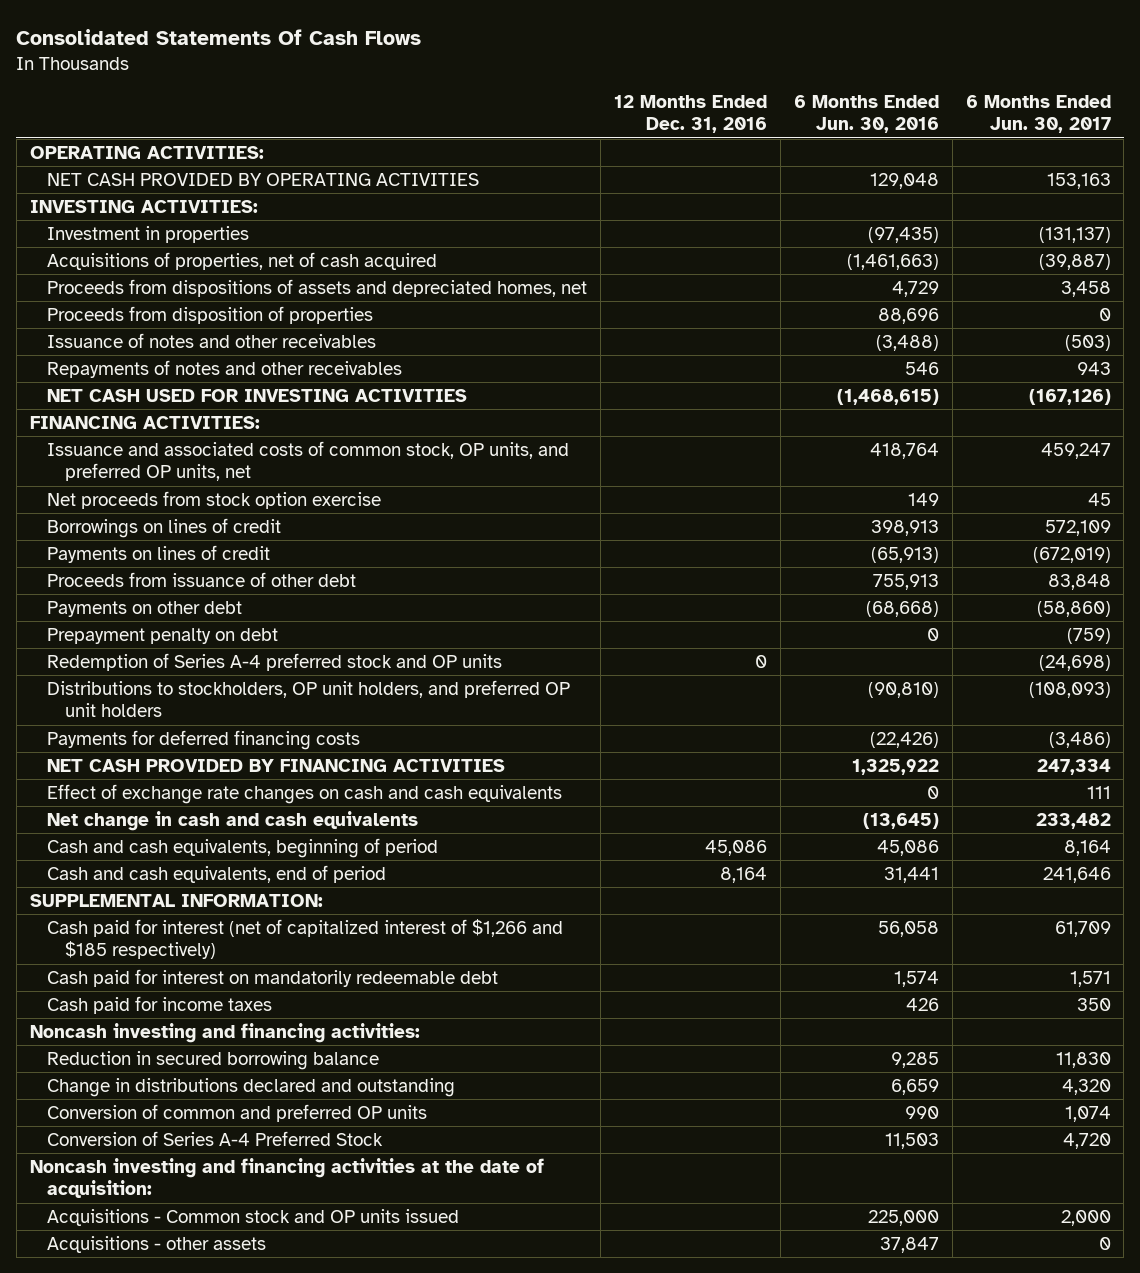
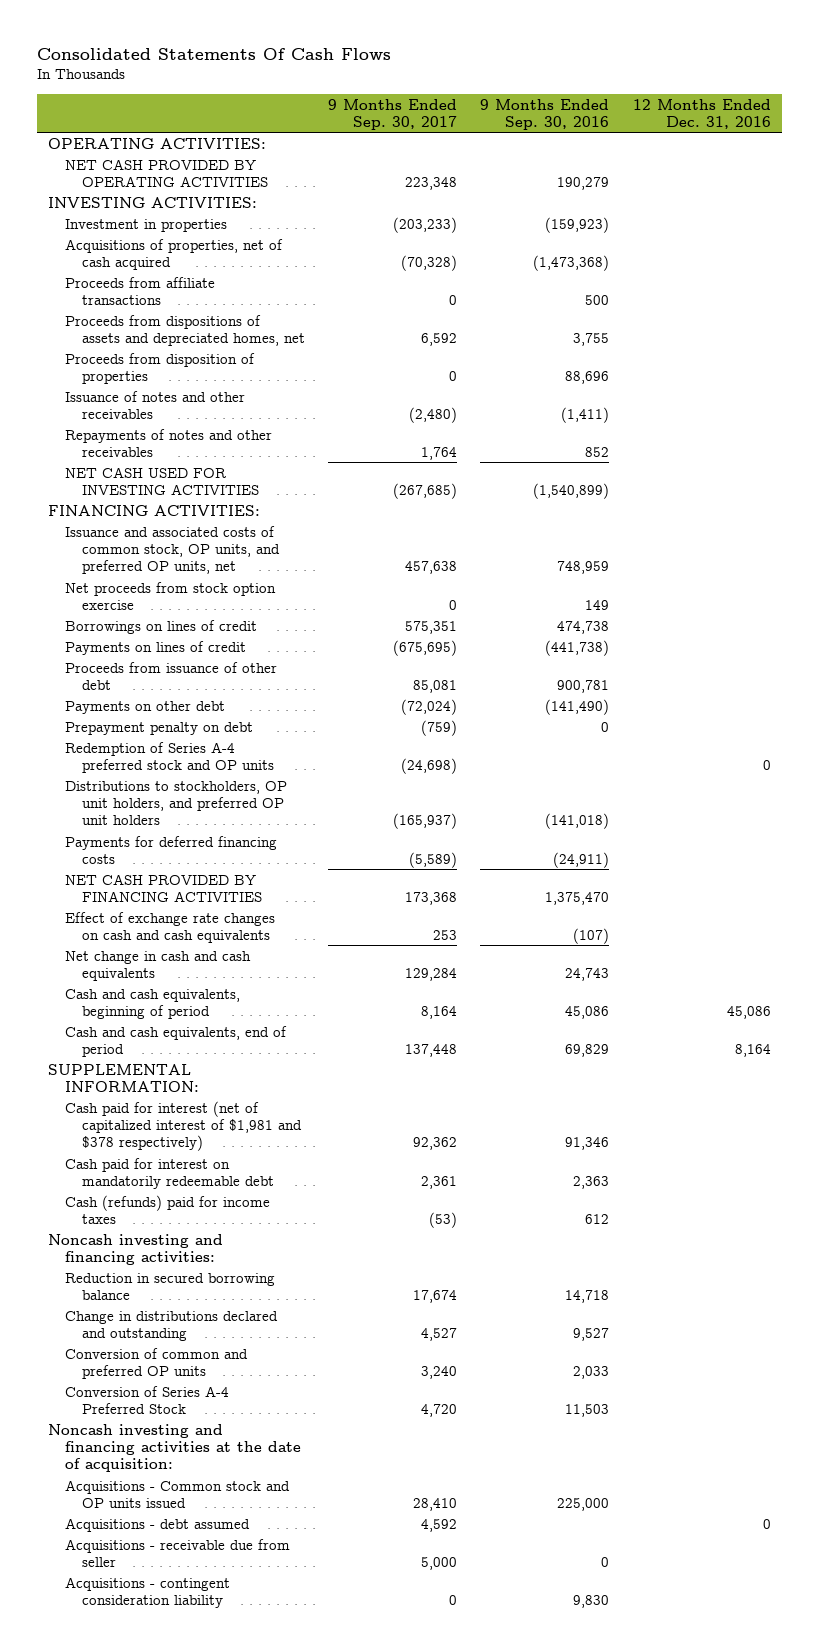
[793,94,939,134] 6 Months Ended Jun. 30, 2016 -> none
[965,94,1111,134] 6 Months Ended Jun. 30, 2017 -> none
none -> [327,98,457,130] 9 Months Ended Sep. 30, 2017
none -> [480,98,610,130] 9 Months Ended Sep. 30, 2016
none -> [65,276,216,305] Proceeds from affiliate transactions
[47,918,564,960] Cash paid for interest (net of capitalized interest of $1,266 and $185 respectively) -> [65,1100,302,1152] Cash paid for interest (net of capitalized interest of $1,981 and $378 respectively)
[47,995,273,1014] Cash paid for income taxes -> [65,1194,271,1224] Cash (refunds) paid for income taxes
[47,1235,267,1253] Acquisitions - other assets -> none
none -> [65,1517,251,1532] Acquisitions - debt assumed
none -> [65,1538,291,1567] Acquisitions - receivable due from seller
none -> [65,1576,231,1608] Acquisitions - contingent consideration liability

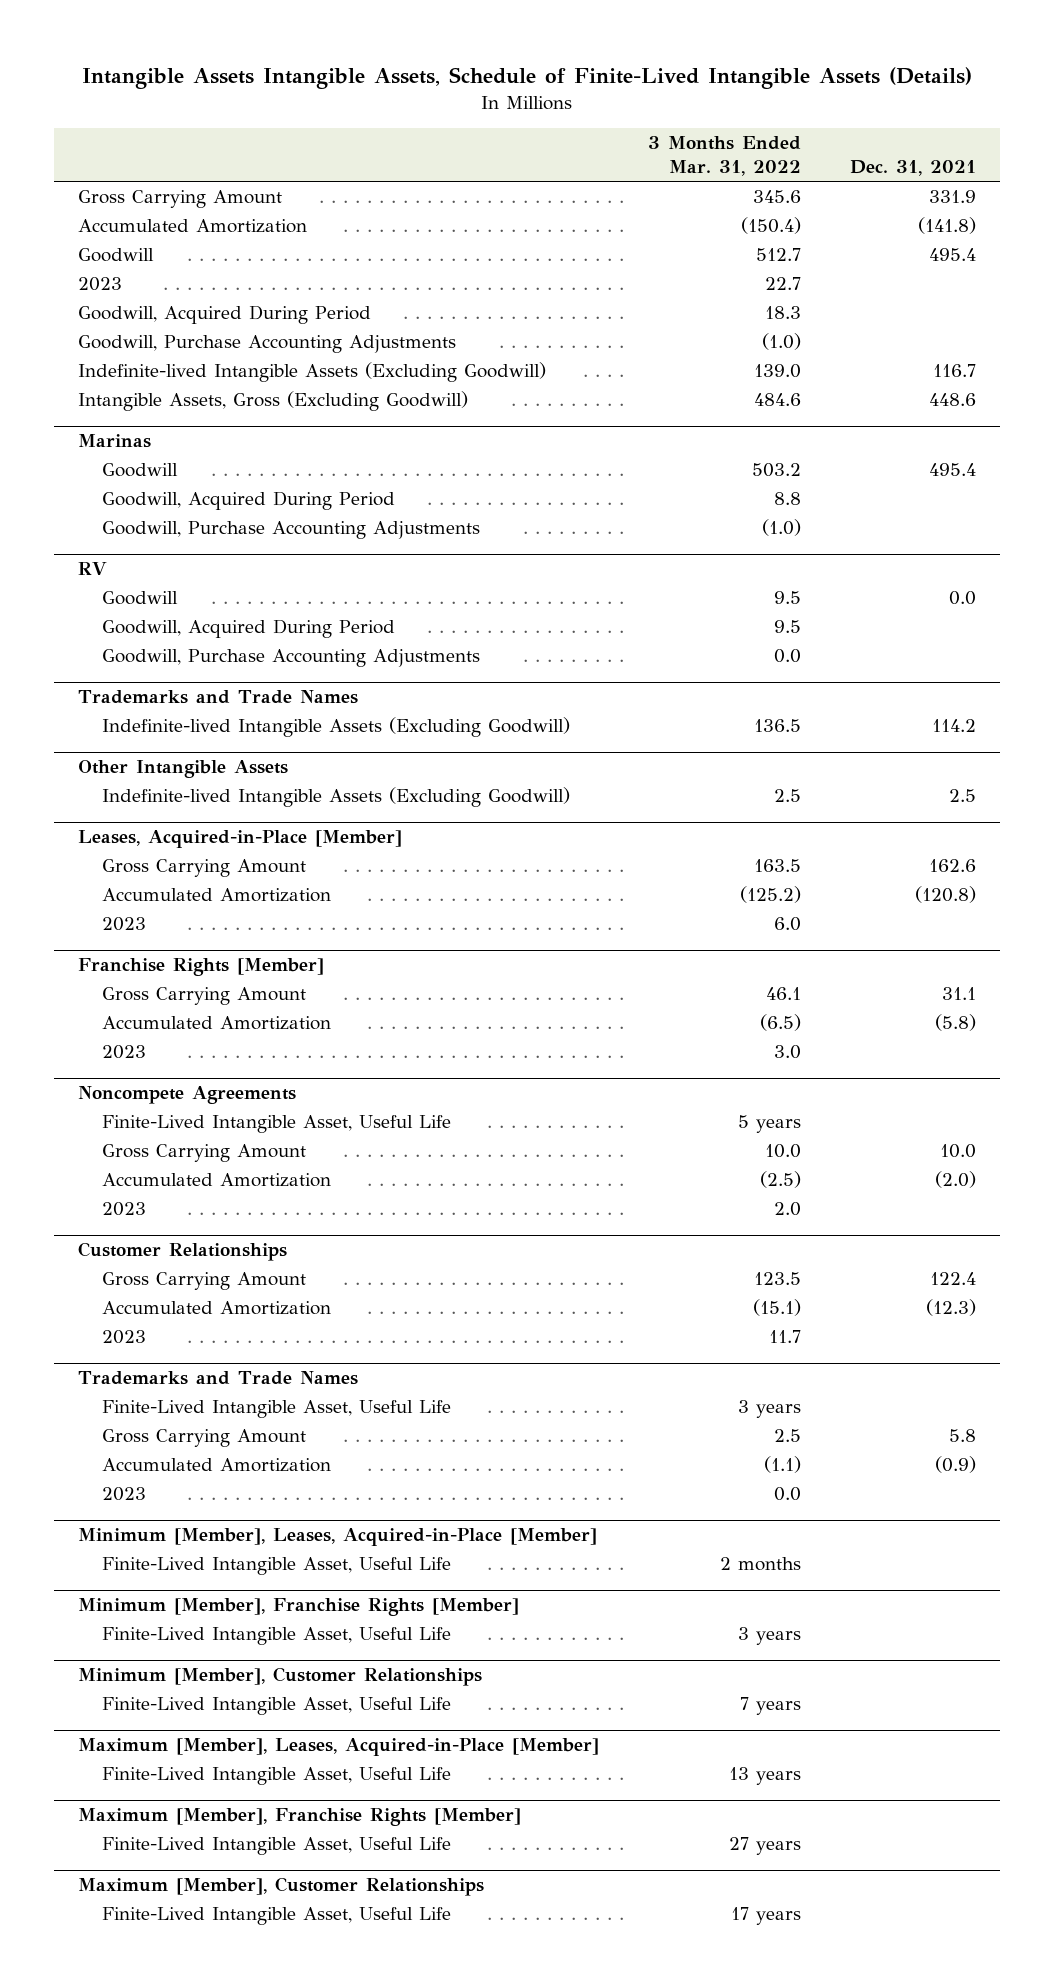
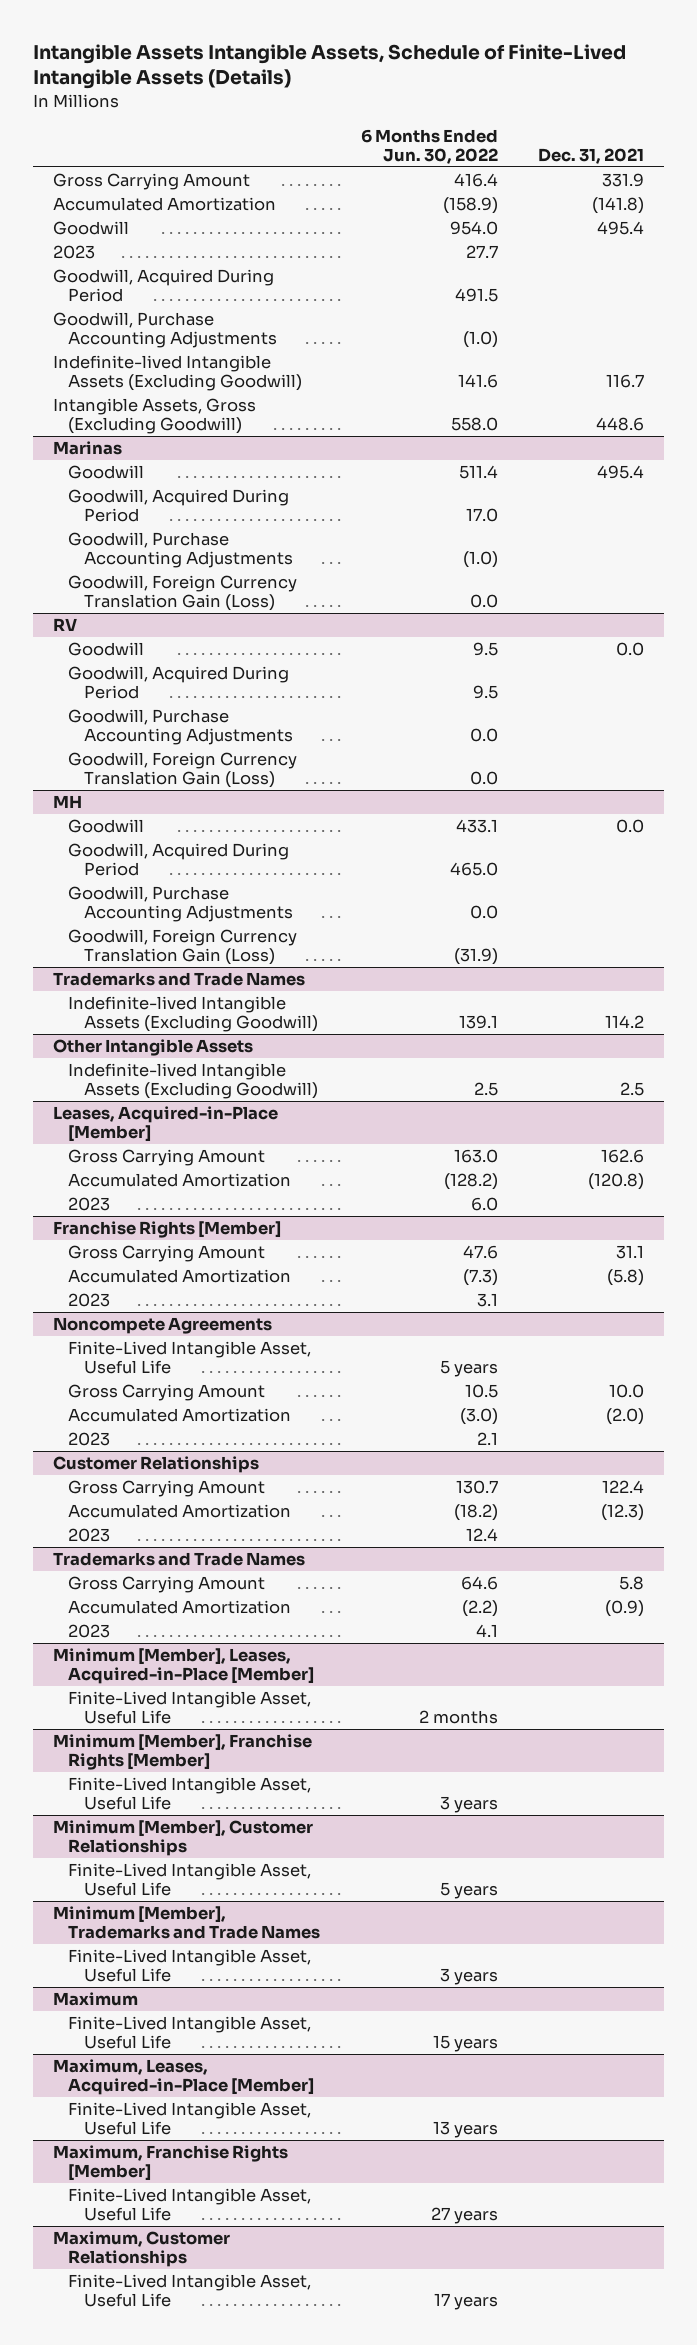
[647,135,801,177] 3 Months Ended Mar. 31, 2022 -> none
none -> [360,128,498,164] 6 Months Ended Jun. 30, 2022
none -> [68,575,298,612] Goodwill, Foreign Currency Translation Gain (Loss)
none -> [68,752,298,789] Goodwill, Foreign Currency Translation Gain (Loss)
none -> [52,795,82,809] MH
none -> [68,819,145,834] Goodwill
none -> [68,843,290,877] Goodwill, Acquired During Period
none -> [68,886,293,923] Goodwill, Purchase Accounting Adjustments
none -> [68,929,298,966] Goodwill, Foreign Currency Translation Gain (Loss)
[102,1400,452,1419] Finite-Lived Intangible Asset, Useful Life -> none
none -> [52,1906,321,1940] Minimum [Member], Trademarks and Trade Names
none -> [68,1949,312,1983] Finite-Lived Intangible Asset, Useful Life
none -> [52,1992,138,2007] Maximum
none -> [68,2016,312,2050] Finite-Lived Intangible Asset, Useful Life
[78,1738,600,1757] Maximum [Member], Leases, Acquired-in-Place [Member] -> [52,2059,315,2096] Maximum, Leases, Acquired-in-Place [Member]
[78,1808,522,1827] Maximum [Member], Franchise Rights [Member] -> [52,2145,288,2182] Maximum, Franchise Rights [Member]
[78,1877,485,1897] Maximum [Member], Customer Relationships -> [52,2231,230,2268] Maximum, Customer Relationships

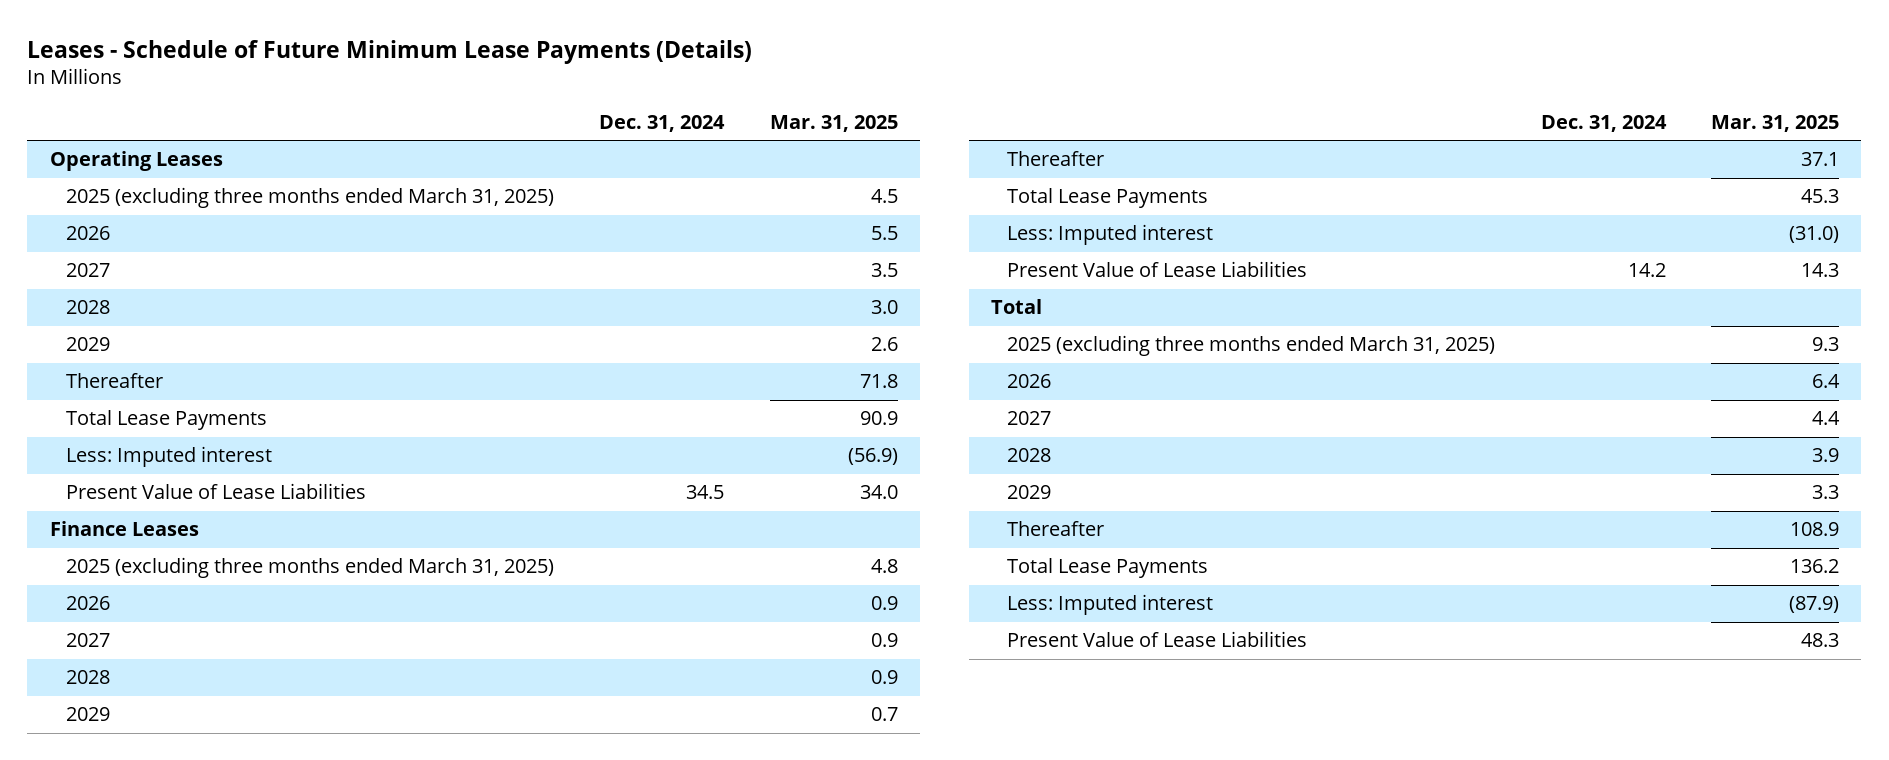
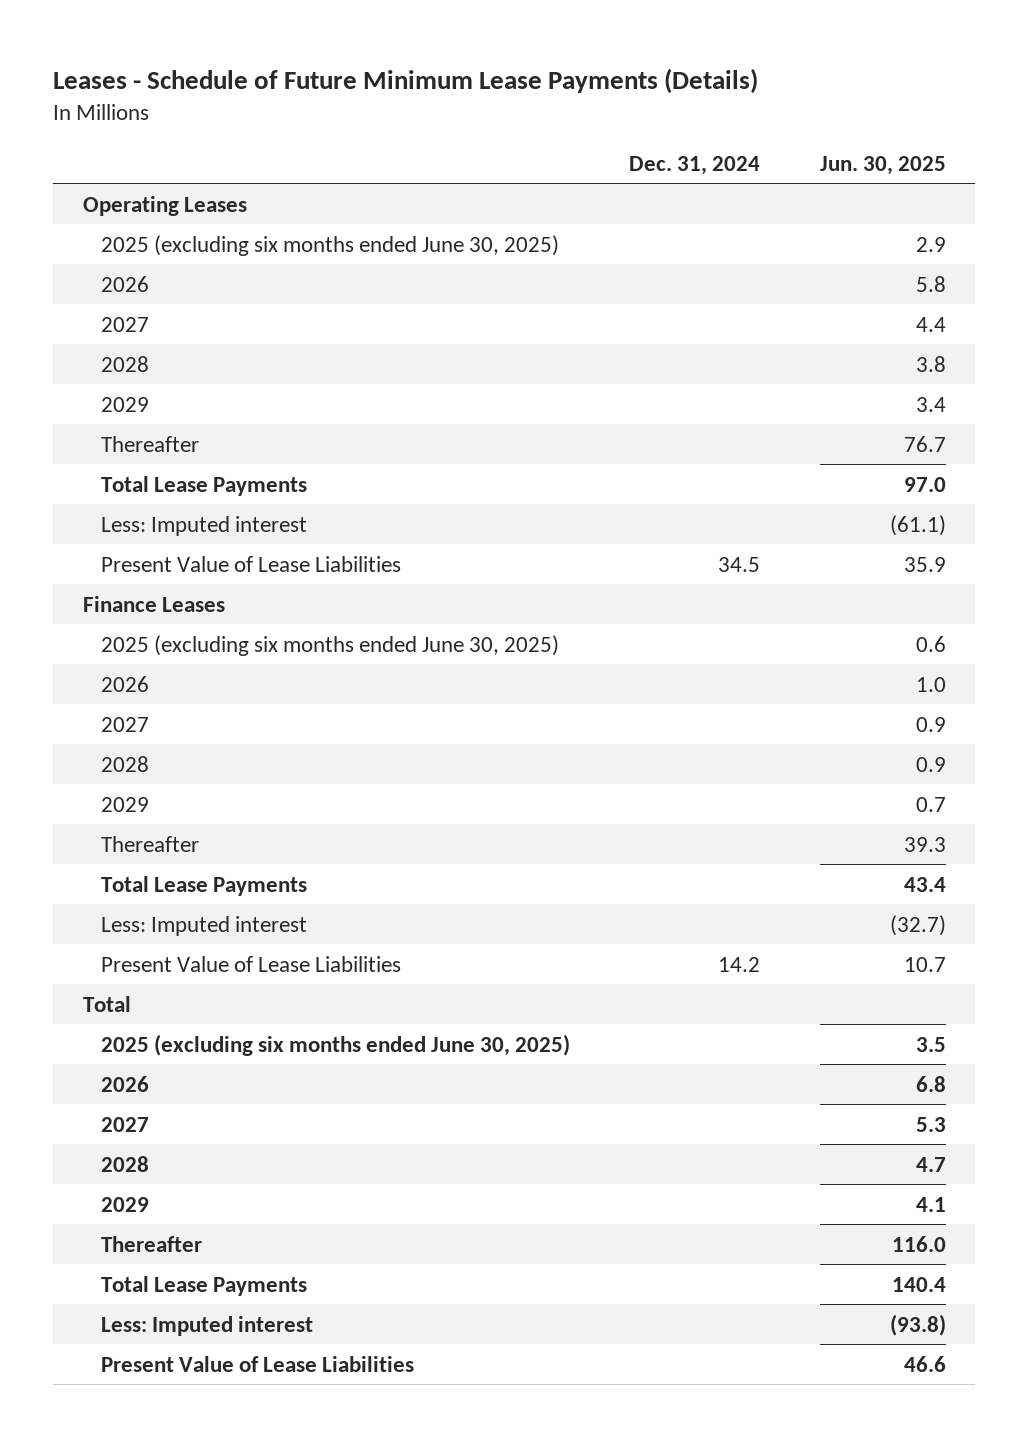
[769,114,898,132] Mar. 31, 2025 -> none
none -> [819,155,946,175] Jun. 30, 2025
[66,187,555,209] 2025 (excluding three months ended March 31, 2025) -> [100,234,559,256] 2025 (excluding six months ended June 30, 2025)
[66,557,555,579] 2025 (excluding three months ended March 31, 2025) -> [100,634,559,656] 2025 (excluding six months ended June 30, 2025)
[1007,335,1496,357] 2025 (excluding three months ended March 31, 2025) -> [100,1033,570,1056] 2025 (excluding six months ended June 30, 2025)

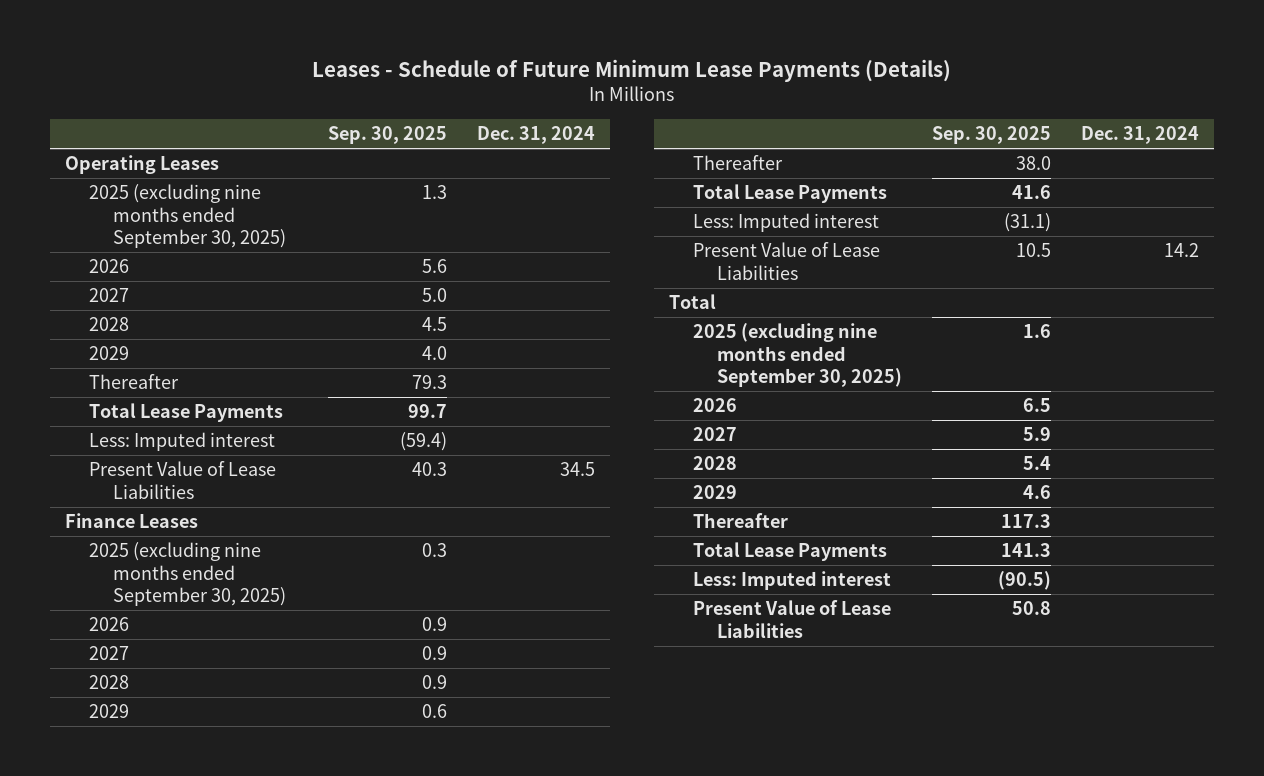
[819,155,946,175] Jun. 30, 2025 -> none
none -> [327,126,447,145] Sep. 30, 2025
[100,234,559,256] 2025 (excluding six months ended June 30, 2025) -> [88,183,286,249] 2025 (excluding nine months ended September 30, 2025)
[100,634,559,656] 2025 (excluding six months ended June 30, 2025) -> [88,541,286,607] 2025 (excluding nine months ended September 30, 2025)
[100,1033,570,1056] 2025 (excluding six months ended June 30, 2025) -> [693,322,903,388] 2025 (excluding nine months ended September 30, 2025)

